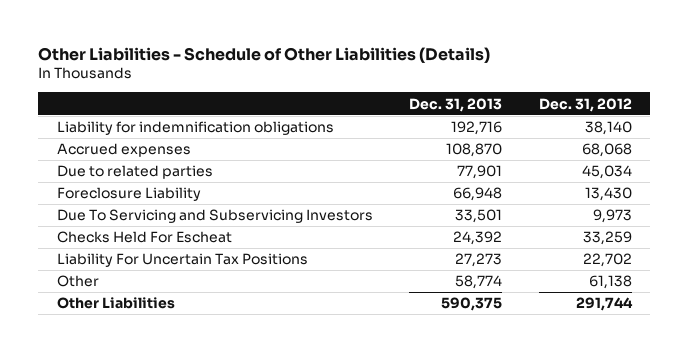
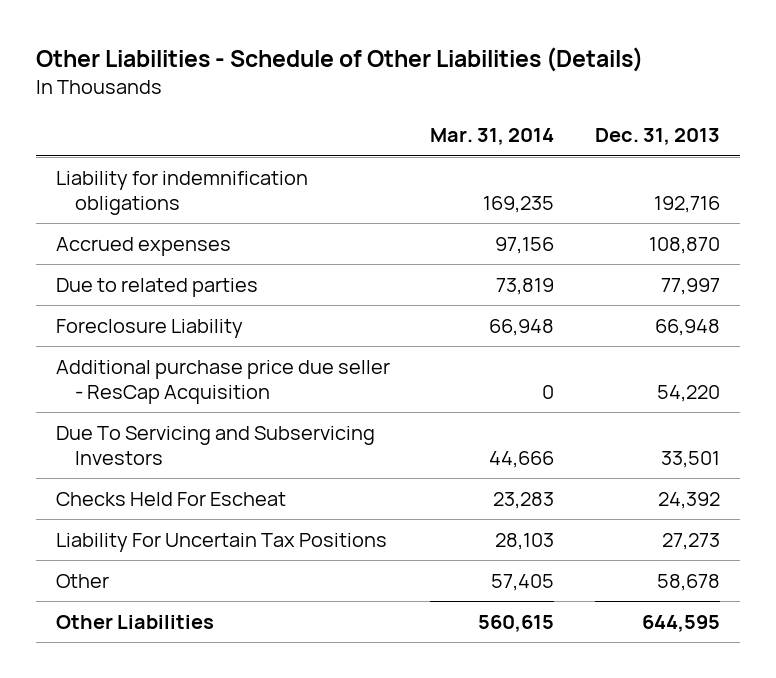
[539,97,633,112] Dec. 31, 2012 -> none
none -> [430,128,555,146] Mar. 31, 2014
[457,165,503,180] 77,901 -> [661,277,721,295] 77,997
none -> [55,359,390,405] Additional purchase price due seller - ResCap Acquisition
[455,275,503,290] 58,774 -> [657,573,721,591] 58,678
[441,297,503,312] 590,375 -> [642,614,721,632] 644,595

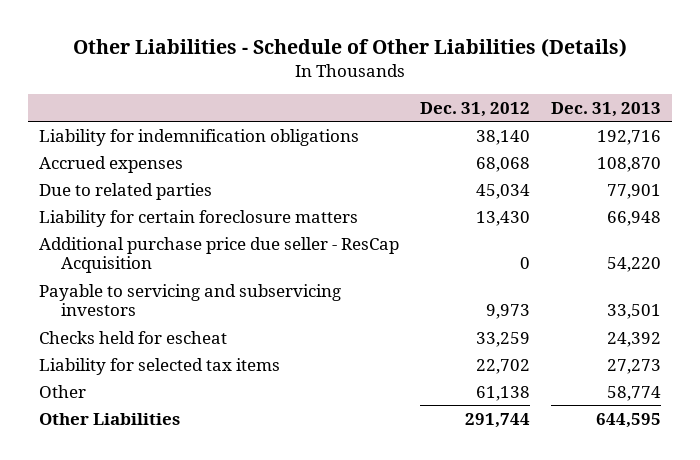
[430,128,555,146] Mar. 31, 2014 -> none
none -> [419,101,530,117] Dec. 31, 2012
[661,277,721,295] 77,997 -> [607,183,662,199] 77,901
[55,318,243,338] Foreclosure Liability -> [38,209,358,227] Liability for certain foreclosure matters
[55,425,375,466] Due To Servicing and Subservicing Investors -> [38,283,341,317] Payable to servicing and subservicing investors
[55,491,286,506] Checks Held For Escheat -> [38,330,227,344] Checks held for escheat
[55,532,387,552] Liability For Uncertain Tax Positions -> [38,357,280,375] Liability for selected tax items
[657,573,721,591] 58,678 -> [607,385,662,401] 58,774

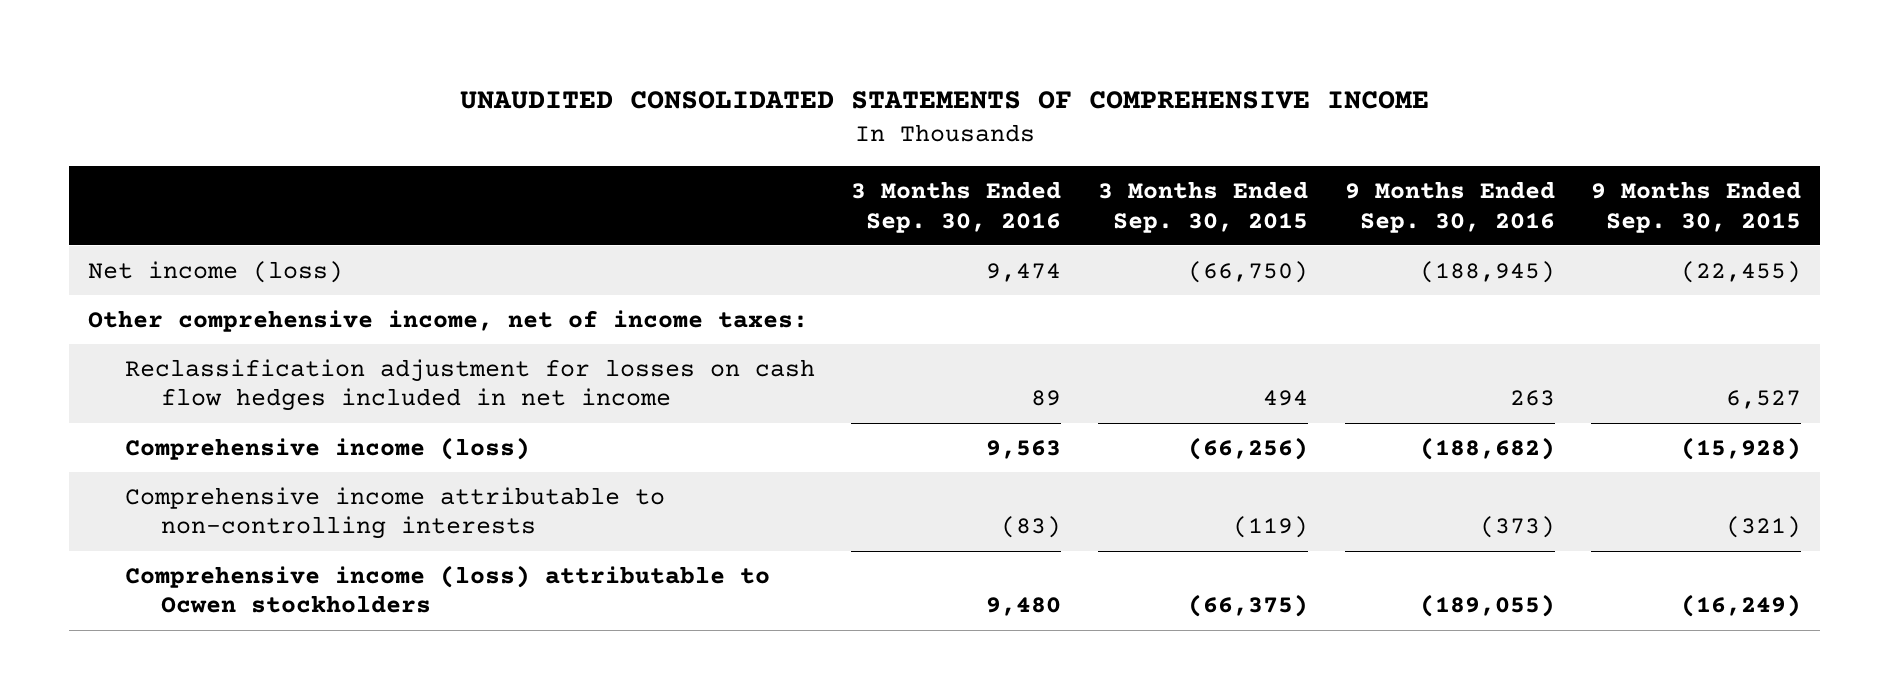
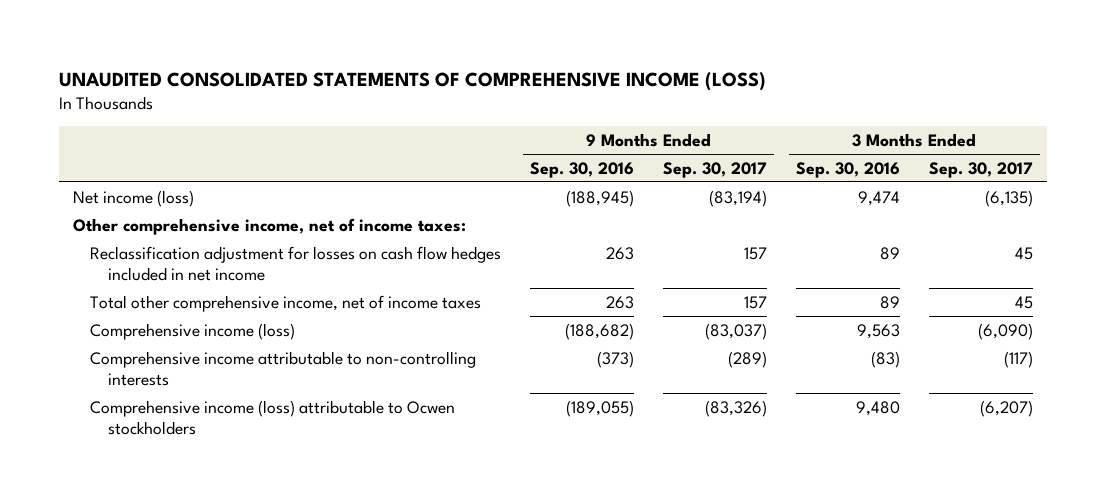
[459,90,1429,109] UNAUDITED CONSOLIDATED STATEMENTS OF COMPREHENSIVE INCOME -> [58,71,766,91] UNAUDITED CONSOLIDATED STATEMENTS OF COMPREHENSIVE INCOME (LOSS)
[1097,180,1308,233] 3 Months Ended Sep. 30, 2015 -> none
[1591,180,1802,233] 9 Months Ended Sep. 30, 2015 -> none
none -> [662,161,767,178] Sep. 30, 2017
none -> [928,161,1033,178] Sep. 30, 2017
none -> [90,294,482,312] Total other comprehensive income, net of income taxes

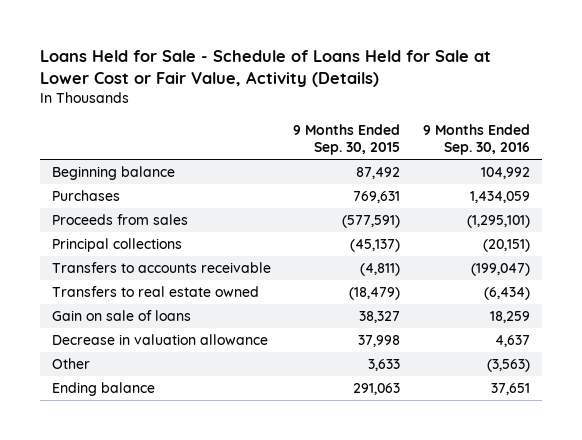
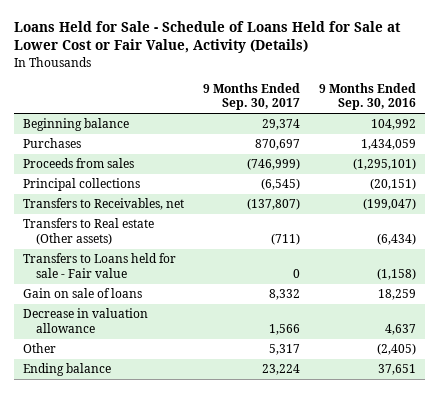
[293,123,401,156] 9 Months Ended Sep. 30, 2015 -> none
none -> [202,82,300,111] 9 Months Ended Sep. 30, 2017
[51,262,271,274] Transfers to accounts receivable -> [22,198,184,211] Transfers to Receivables, net
[51,286,259,298] Transfers to real estate owned -> [22,218,154,245] Transfers to Real estate (Other assets)
none -> [22,253,176,278] Transfers to Loans held for sale - Fair value
[487,359,531,373] (3,563) -> [376,343,416,356] (2,405)

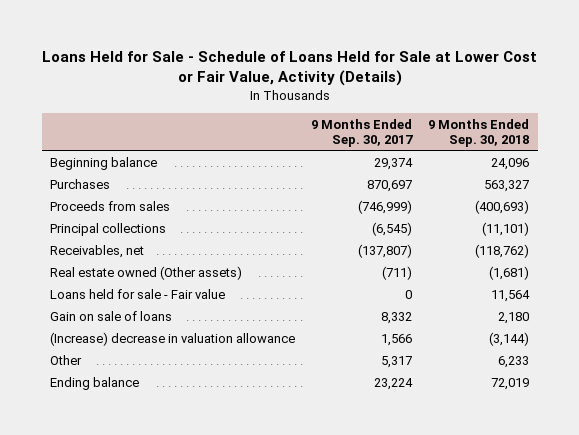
[318,82,416,111] 9 Months Ended Sep. 30, 2016 -> none
none -> [428,118,530,148] 9 Months Ended Sep. 30, 2018
[22,198,184,211] Transfers to Receivables, net -> [49,244,144,258] Receivables, net
[22,218,154,245] Transfers to Real estate (Other assets) -> [49,265,242,280] Real estate owned (Other assets)
[22,253,176,278] Transfers to Loans held for sale - Fair value -> [49,288,225,299] Loans held for sale - Fair value
[22,308,148,333] Decrease in valuation allowance -> [49,331,295,346] (Increase) decrease in valuation allowance

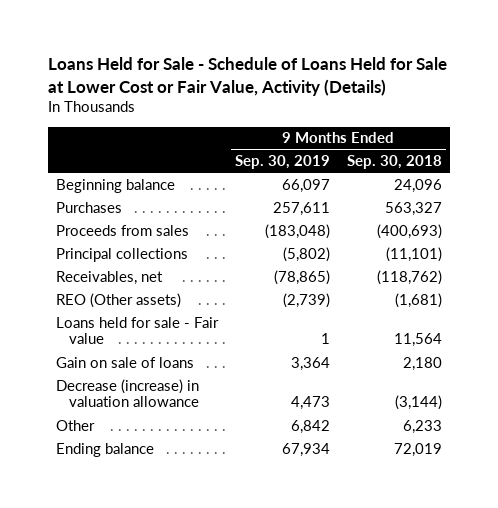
[311,118,414,148] 9 Months Ended Sep. 30, 2017 -> none
none -> [234,155,330,170] Sep. 30, 2019
[49,265,242,280] Real estate owned (Other assets) -> [55,292,181,308] REO (Other assets)
[49,331,295,346] (Increase) decrease in valuation allowance -> [55,378,199,408] Decrease (increase) in valuation allowance

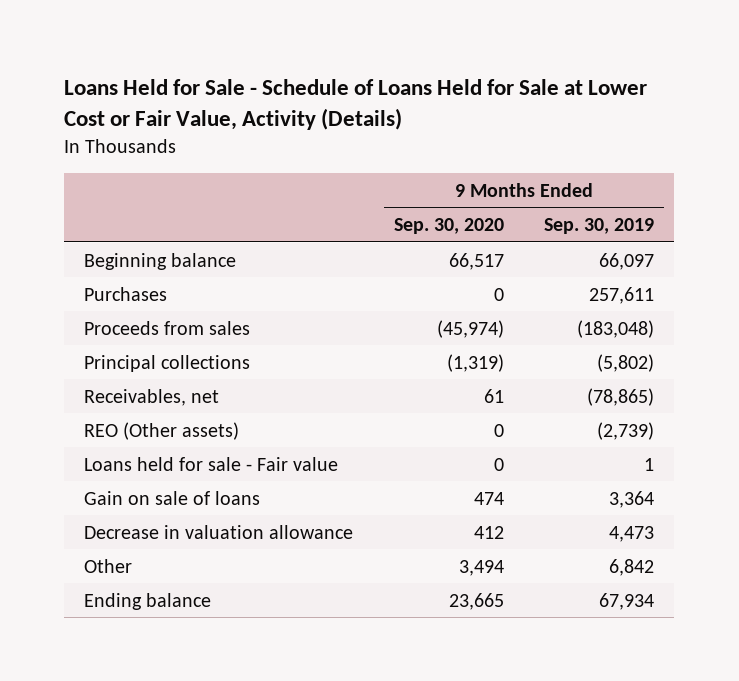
[346,155,442,170] Sep. 30, 2018 -> none
none -> [393,218,504,235] Sep. 30, 2020
[55,378,199,408] Decrease (increase) in valuation allowance -> [84,524,354,539] Decrease in valuation allowance

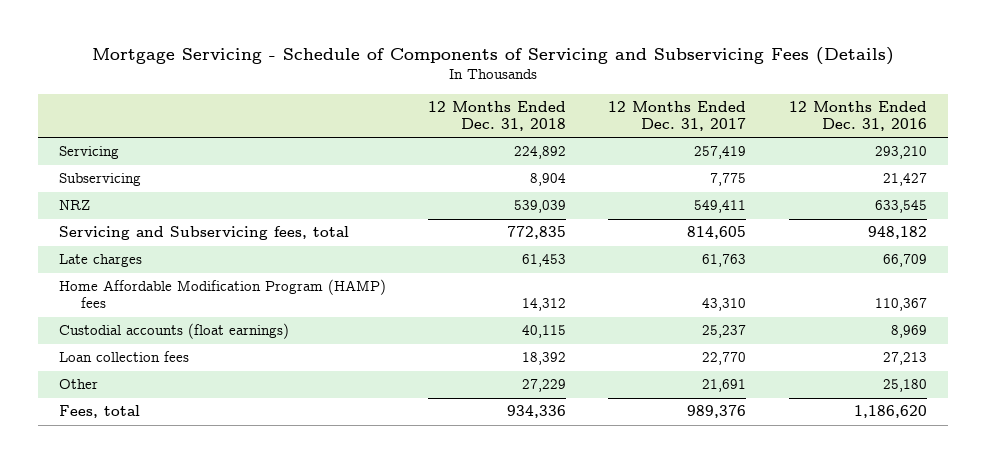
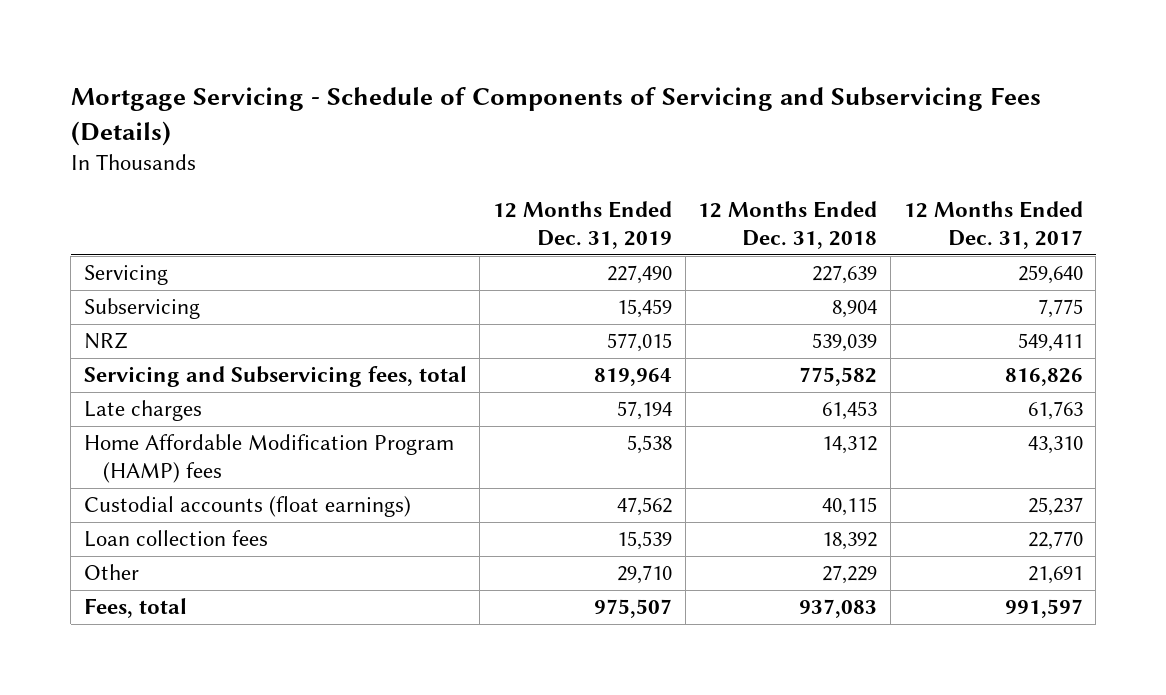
[788,101,927,131] 12 Months Ended Dec. 31, 2016 -> none
none -> [493,201,673,249] 12 Months Ended Dec. 31, 2019
[514,146,567,160] 224,892 -> [812,265,878,285] 227,639
[694,146,747,160] 257,419 -> [1017,265,1083,285] 259,640
[507,226,567,240] 772,835 -> [799,367,878,387] 775,582
[687,226,747,240] 814,605 -> [1004,368,1083,387] 816,826
[507,405,567,419] 934,336 -> [799,599,878,619] 937,083
[687,405,747,419] 989,376 -> [1004,599,1083,619] 991,597

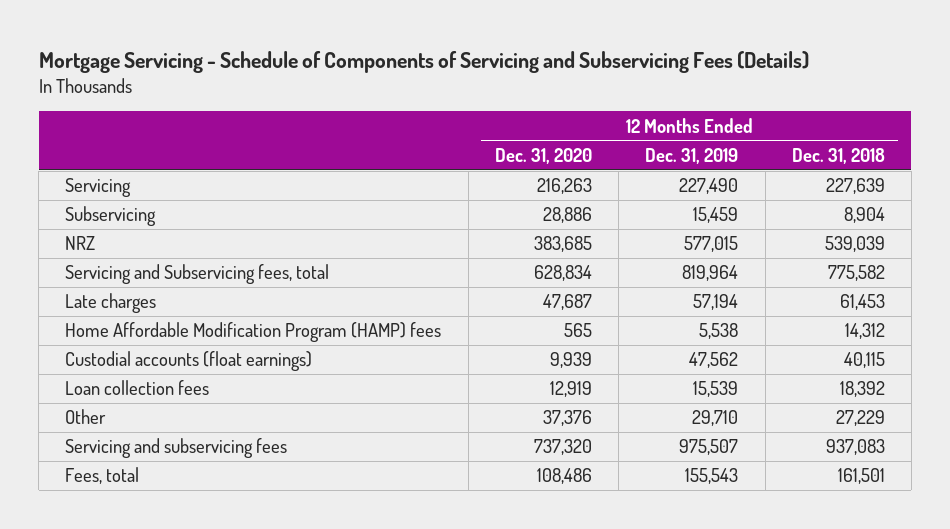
[903,201,1083,249] 12 Months Ended Dec. 31, 2017 -> none
none -> [494,147,592,164] Dec. 31, 2020
none -> [65,438,288,459] Servicing and subservicing fees
[594,599,673,619] 975,507 -> [685,468,739,485] 155,543
[799,599,878,619] 937,083 -> [837,468,885,485] 161,501

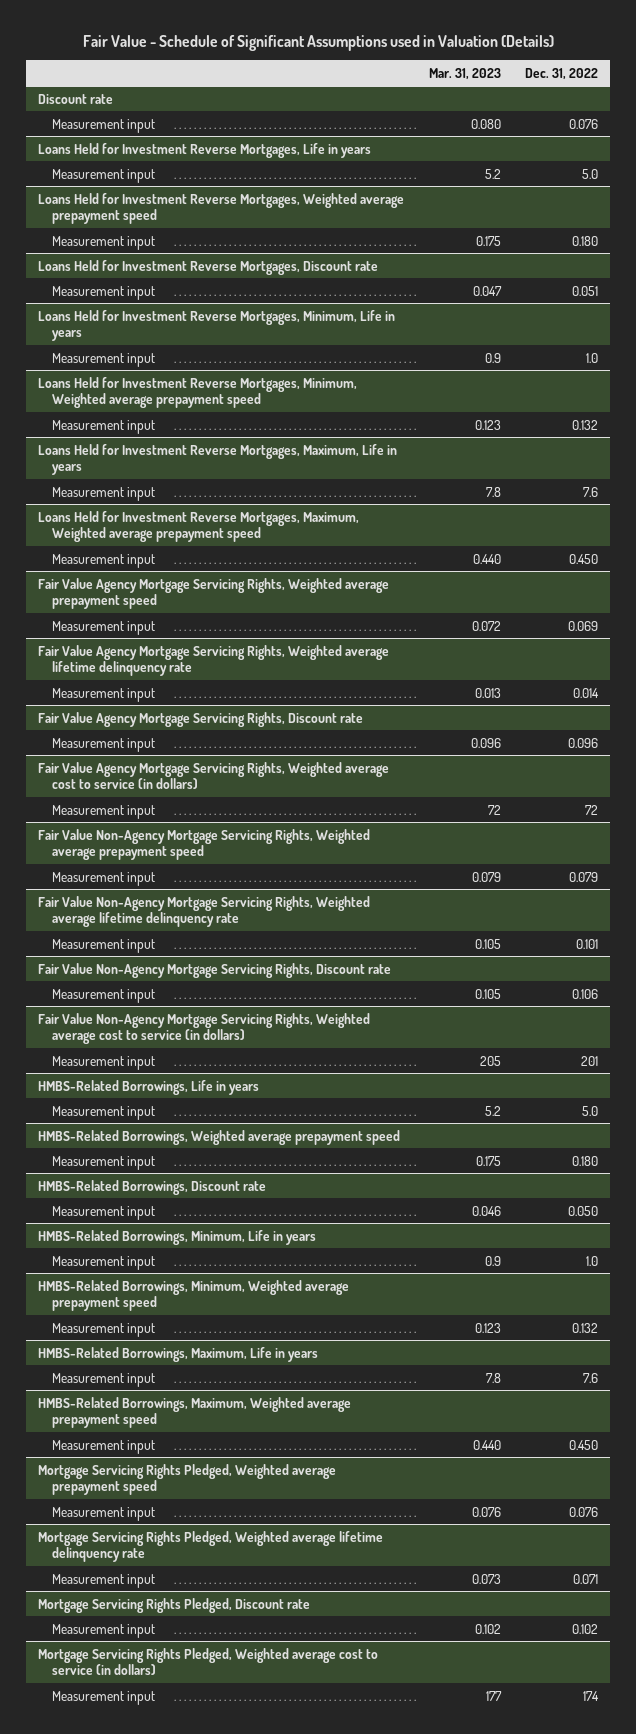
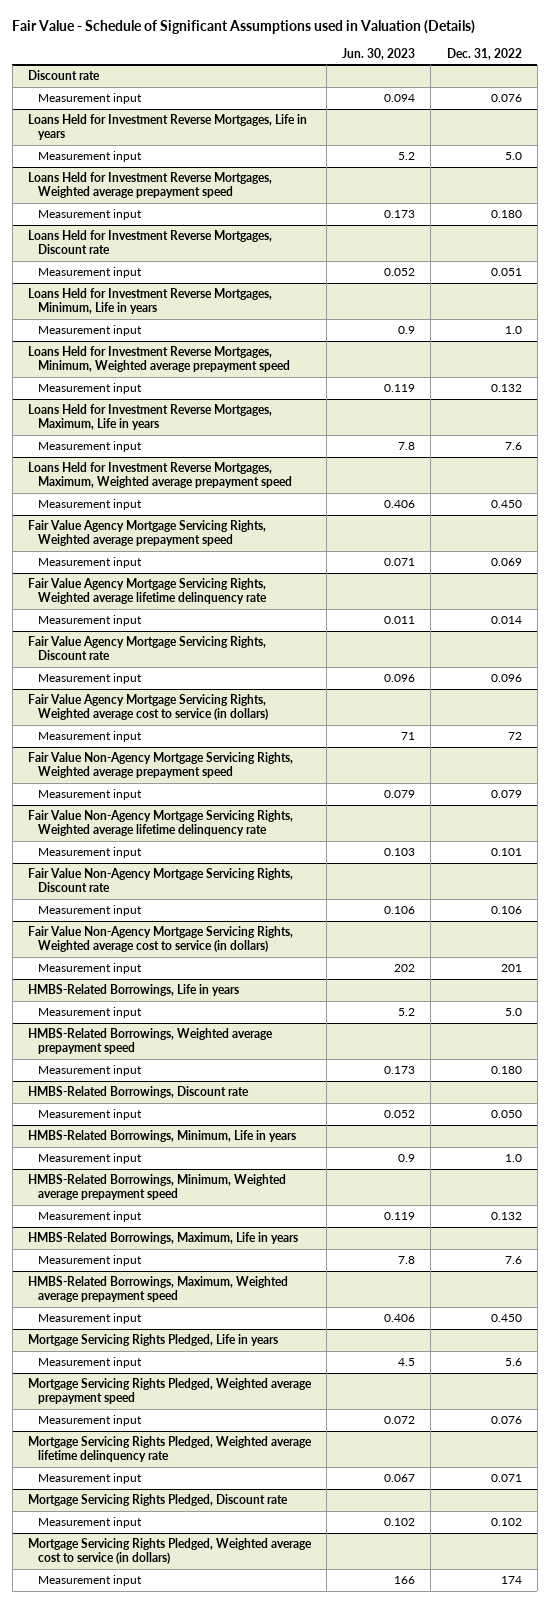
[428,67,501,80] Mar. 31, 2023 -> none
none -> [342,47,416,60] Jun. 30, 2023
none -> [27,1334,278,1347] Mortgage Servicing Rights Pledged, Life in years
none -> [38,1357,143,1369] Measurement input

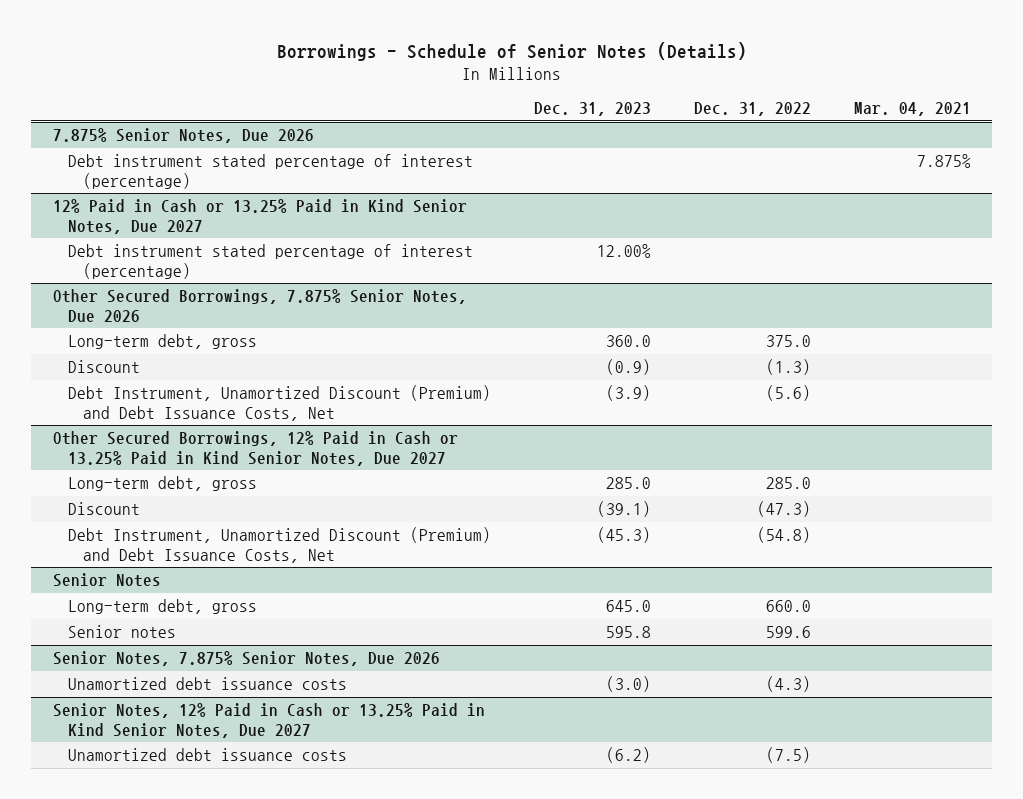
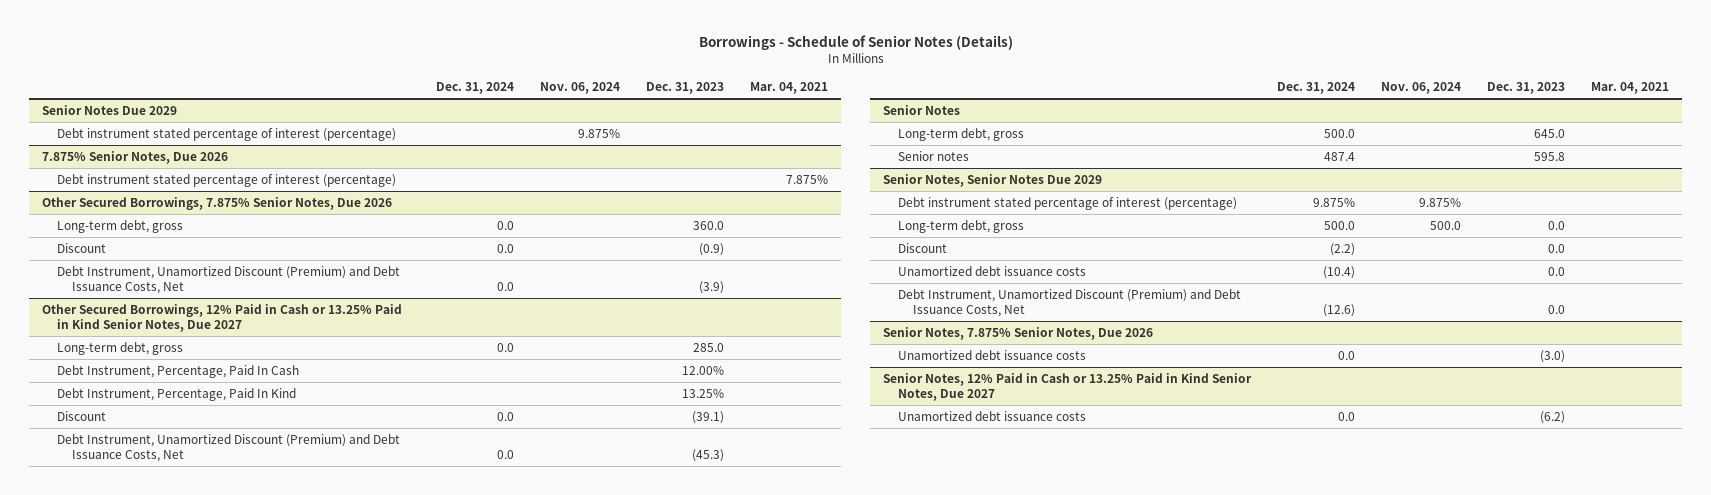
[693,102,811,117] Dec. 31, 2022 -> none
none -> [436,82,515,95] Dec. 31, 2024
none -> [539,82,620,95] Nov. 06, 2024
none -> [42,104,178,115] Senior Notes Due 2029
none -> [56,127,396,141] Debt instrument stated percentage of interest (percentage)
[52,199,467,234] 12% Paid in Cash or 13.25% Paid in Kind Senior Notes, Due 2027 -> none
[67,244,473,279] Debt instrument stated percentage of interest (percentage) -> none
none -> [56,364,299,378] Debt Instrument, Percentage, Paid In Cash
none -> [56,387,296,401] Debt Instrument, Percentage, Paid In Kind
none -> [883,173,1103,187] Senior Notes, Senior Notes Due 2029
none -> [898,196,1238,210] Debt instrument stated percentage of interest (percentage)
none -> [898,219,1025,233] Long-term debt, gross
none -> [898,242,948,253] Discount
none -> [898,265,1087,276] Unamortized debt issuance costs
none -> [898,288,1242,317] Debt Instrument, Unamortized Discount (Premium) and Debt Issuance Costs, Net

